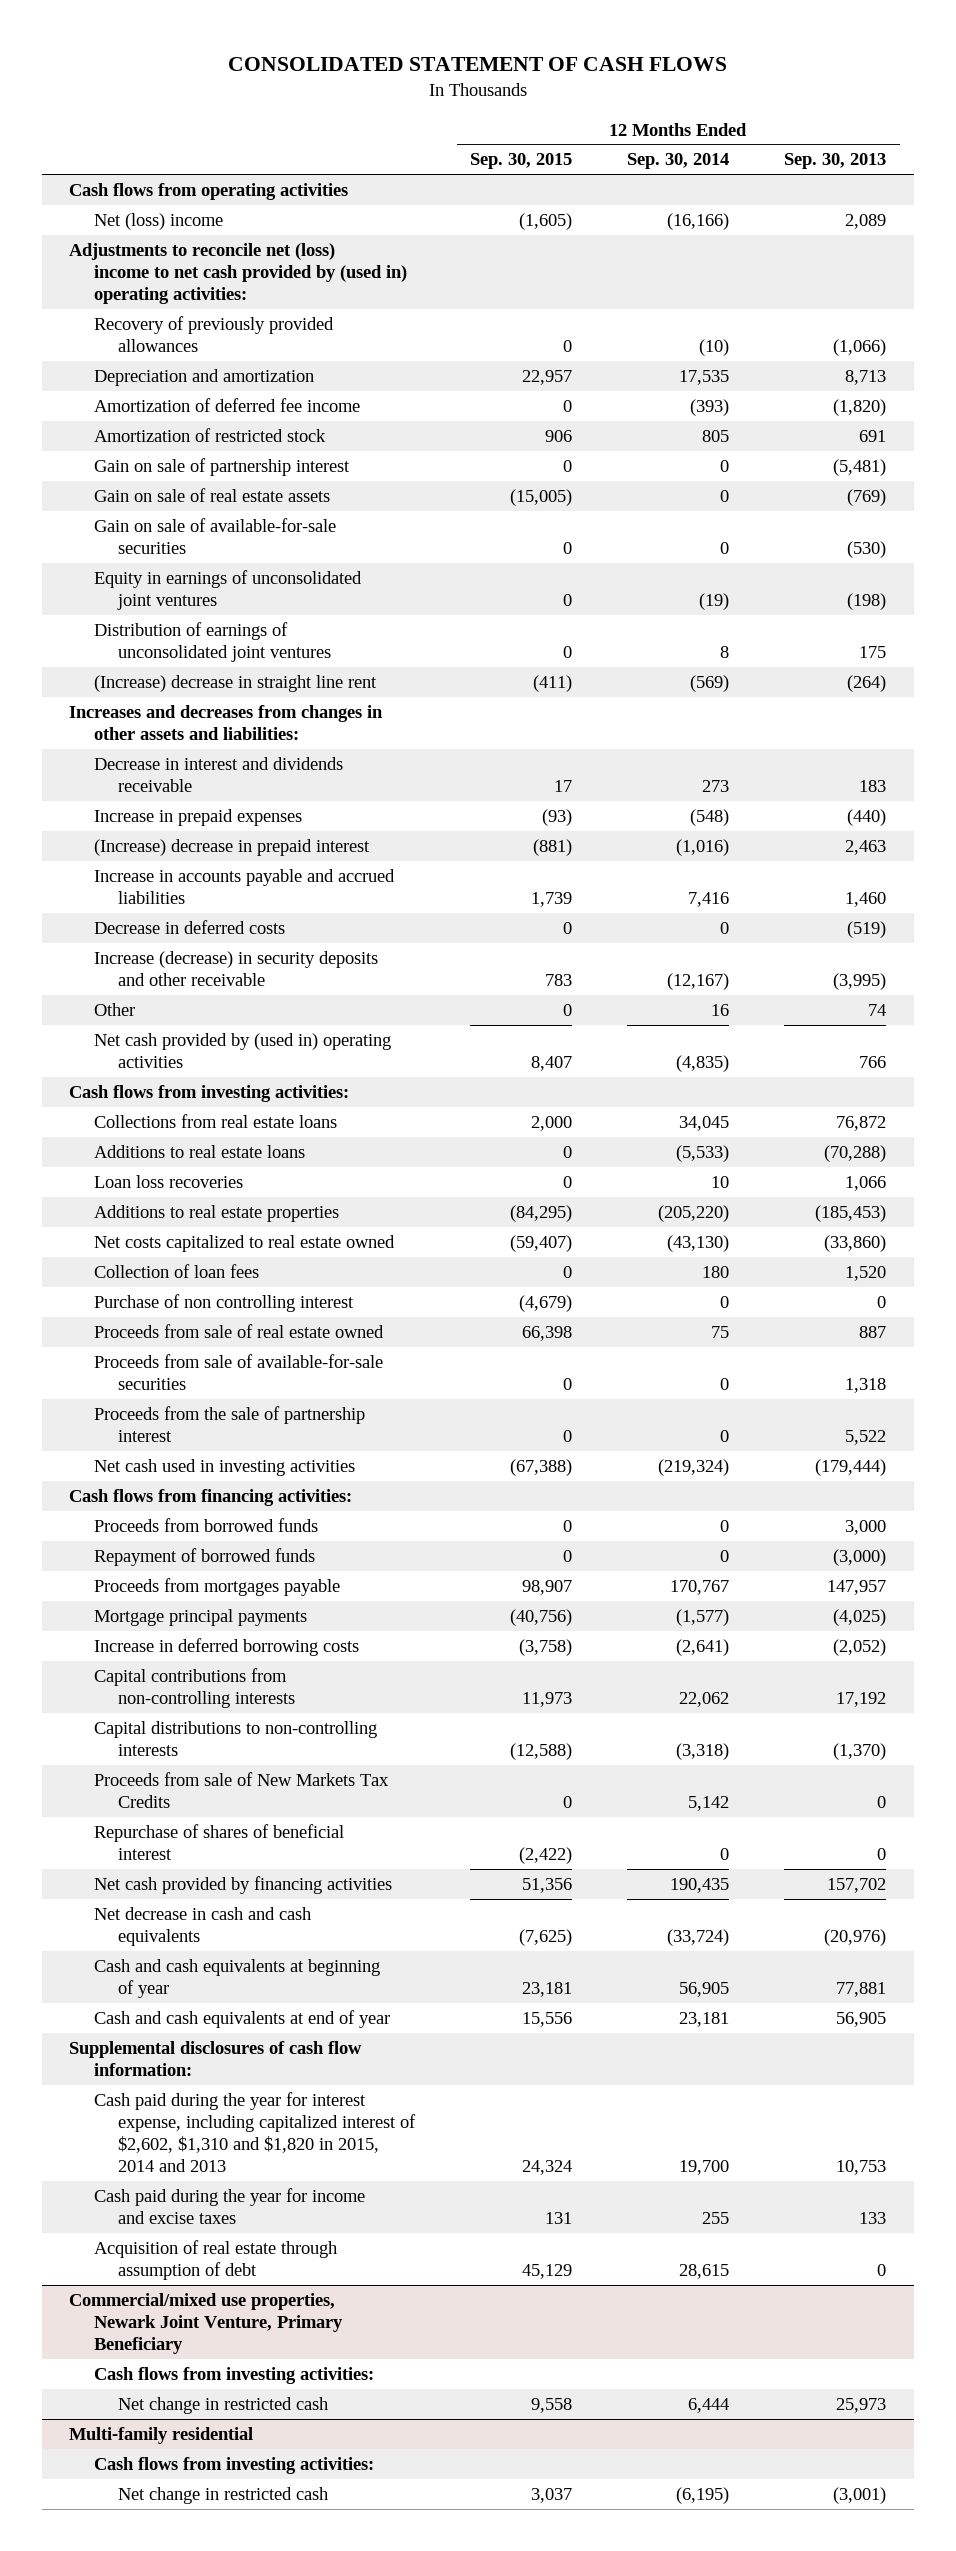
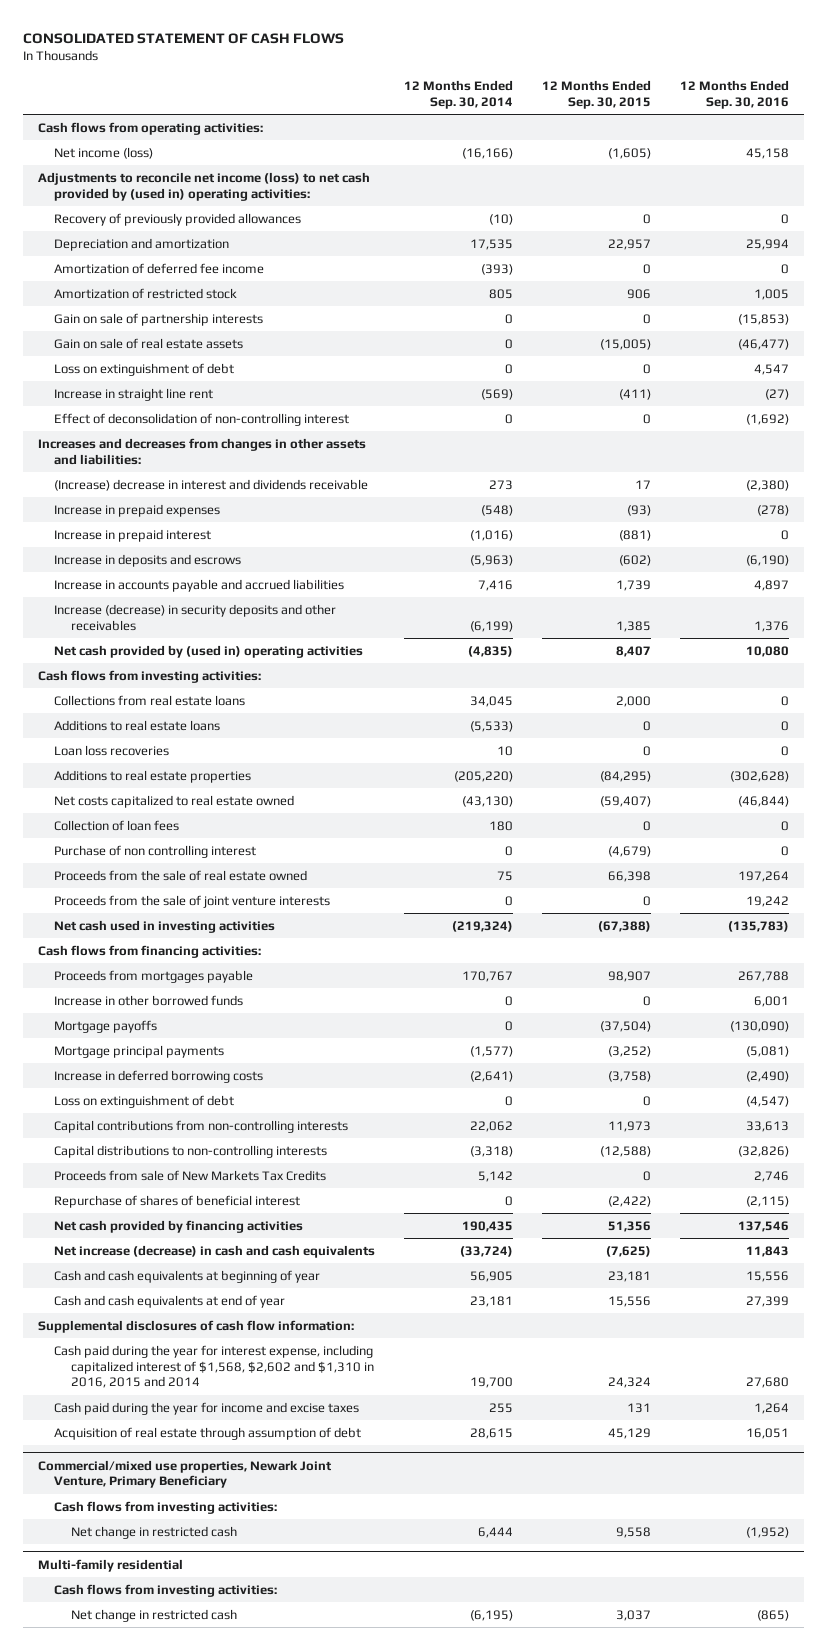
[784,153,887,170] Sep. 30, 2013 -> none
none -> [680,79,790,109] 12 Months Ended Sep. 30, 2016
[69,182,349,200] Cash flows from operating activities -> [37,121,263,135] Cash flows from operating activities:
[93,212,223,230] Net (loss) income -> [54,146,154,159] Net income (loss)
[69,242,407,305] Adjustments to reconcile net (loss) income to net cash provided by (used in) operating activities: -> [37,171,370,201] Adjustments to reconcile net income (loss) to net cash provided by (used in) operating activities:
[93,457,350,476] Gain on sale of partnership interest -> [54,312,264,326] Gain on sale of partnership interests
[93,517,336,555] Gain on sale of available-for-sale securities -> none
[93,569,362,611] Equity in earnings of unconsolidated joint ventures -> none
[93,621,332,663] Distribution of earnings of unconsolidated joint ventures -> none
none -> [54,362,235,376] Loss on extinguishment of debt
[93,674,377,692] (Increase) decrease in straight line rent -> [54,387,214,401] Increase in straight line rent
none -> [54,412,350,426] Effect of deconsolidation of non-controlling interest
[93,756,343,793] Decrease in interest and dividends receivable -> [54,478,369,491] (Increase) decrease in interest and dividends receivable
[93,838,370,856] (Increase) decrease in prepaid interest -> [54,528,212,542] Increase in prepaid interest
none -> [54,553,242,567] Increase in deposits and escrows
[93,919,285,934] Decrease in deferred costs -> none
[93,1002,135,1016] Other -> none
[93,950,378,987] Increase (decrease) in security deposits and other receivable -> [54,603,337,631] Increase (decrease) in security deposits and other receivables
[545,974,573,987] 783 -> [616,620,652,632] 1,385
[667,973,730,991] (12,167) -> [470,620,514,632] (6,199)
[93,1353,383,1391] Proceeds from sale of available-for-sale securities -> none
[93,1323,384,1338] Proceeds from sale of real estate owned -> [54,869,308,881] Proceeds from the sale of real estate owned
[93,1405,365,1443] Proceeds from the sale of partnership interest -> [54,894,331,908] Proceeds from the sale of joint venture interests
[93,1517,318,1532] Proceeds from borrowed funds -> none
[93,1547,315,1566] Repayment of borrowed funds -> none
none -> [54,994,244,1006] Increase in other borrowed funds
none -> [54,1019,158,1033] Mortgage payoffs
[510,1608,573,1626] (40,756) -> [608,1045,652,1057] (3,252)
none -> [54,1094,235,1108] Loss on extinguishment of debt
[93,1906,311,1947] Net decrease in cash and cash equivalents -> [54,1244,376,1258] Net increase (decrease) in cash and cash equivalents
[93,2091,417,2173] Cash paid during the year for interest expense, including capitalized interest of $2,602, $1,310 and $1,820 in 2015, 2014 and 2013 -> [54,1344,374,1389] Cash paid during the year for interest expense, including capitalized interest of $1,568, $2,602 and $1,310 in 2016, 2015 and 2014

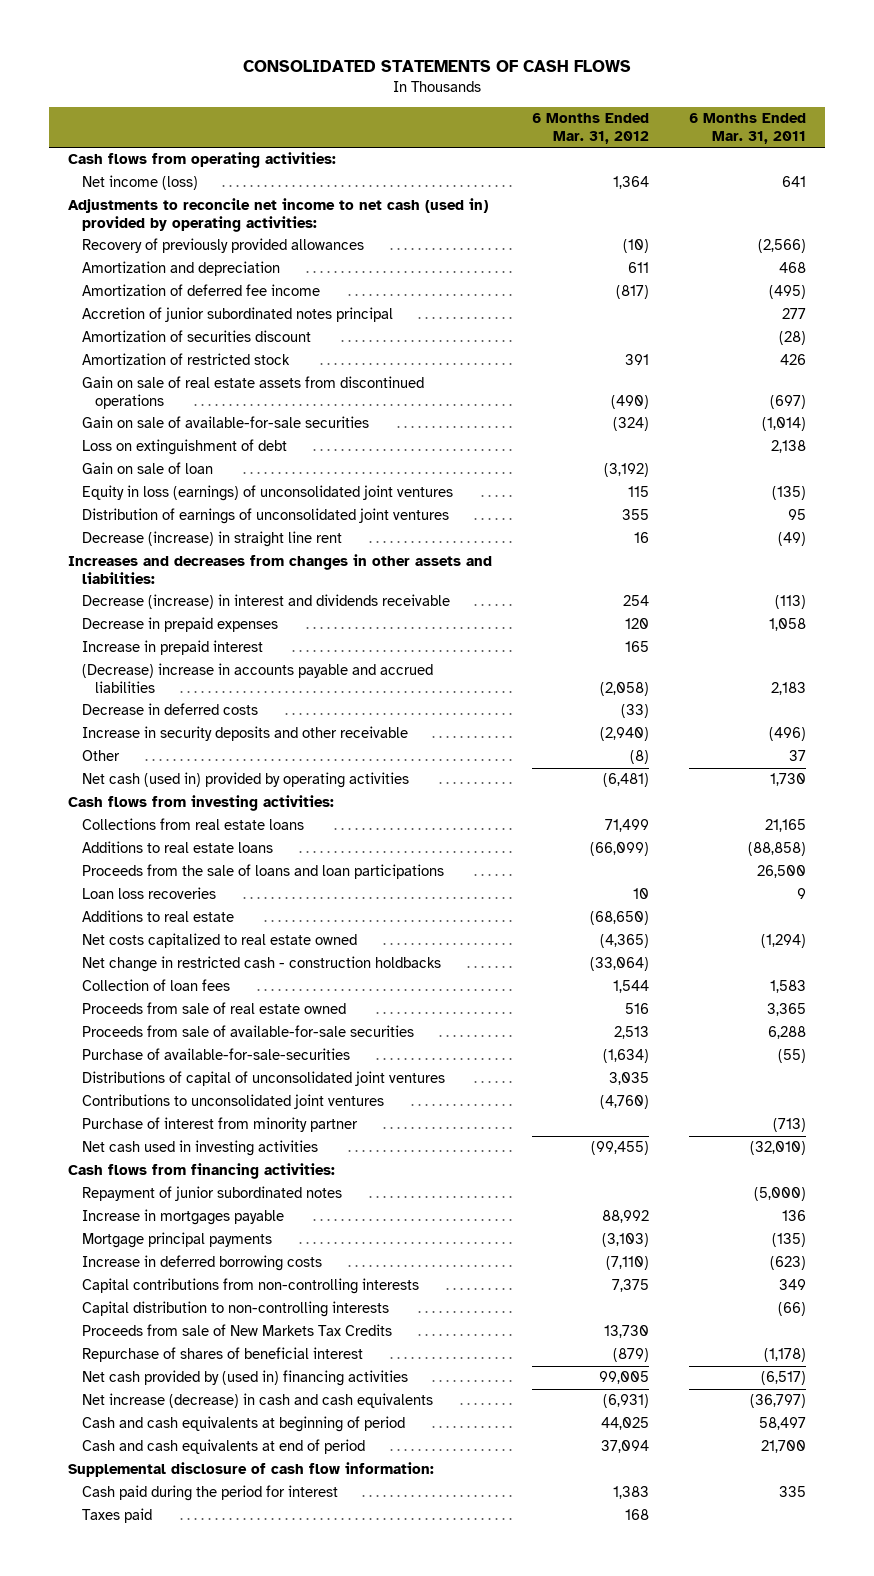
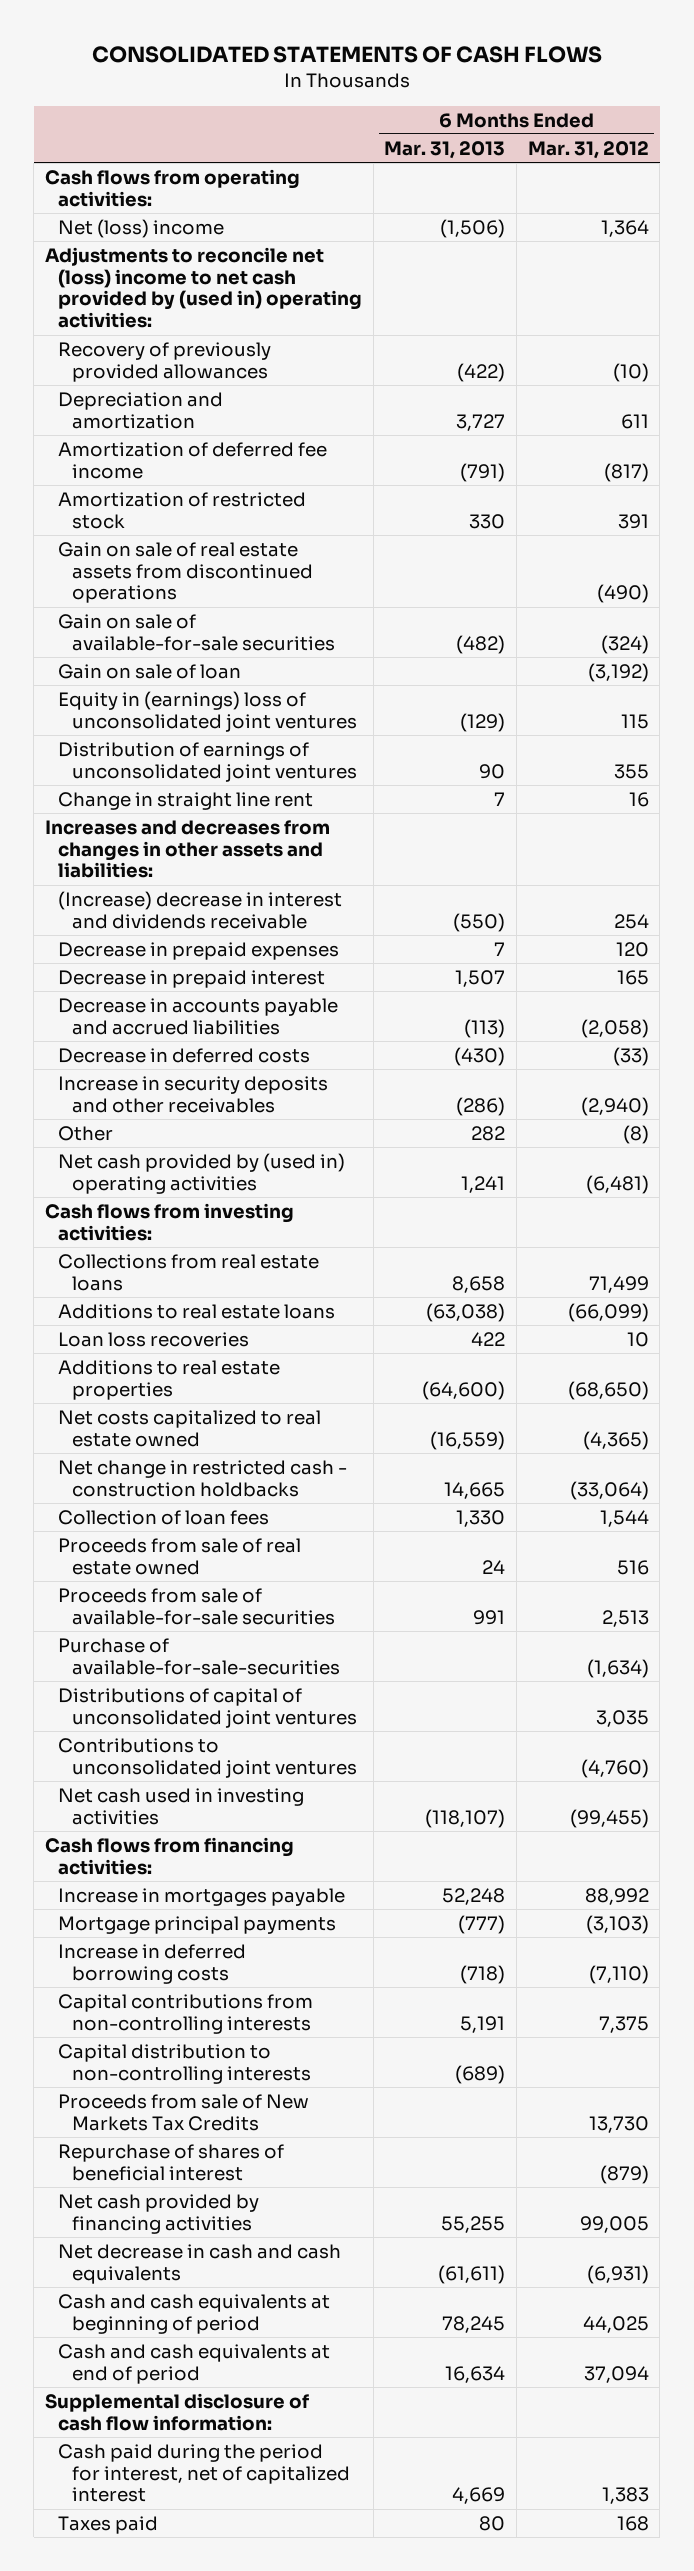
[688,113,806,144] 6 Months Ended Mar. 31, 2011 -> none
none -> [384,140,506,159] Mar. 31, 2013
[81,175,198,191] Net income (loss) -> [58,218,225,238] Net (loss) income
[68,198,489,233] Adjustments to reconcile net income to net cash (used in) provided by operating activities: -> [44,246,363,329] Adjustments to reconcile net (loss) income to net cash provided by (used in) operating activities:
[81,261,280,277] Amortization and depreciation -> [58,391,224,429] Depreciation and amortization
[81,307,393,323] Accretion of junior subordinated notes principal -> none
[81,330,311,343] Amortization of securities discount -> none
[81,439,287,456] Loss on extinguishment of debt -> none
[81,485,453,502] Equity in loss (earnings) of unconsolidated joint ventures -> [58,690,357,732] Equity in (earnings) loss of unconsolidated joint ventures
[81,531,342,548] Decrease (increase) in straight line rent -> [58,791,314,810] Change in straight line rent
[81,594,450,610] Decrease (increase) in interest and dividends receivable -> [58,890,343,929] (Increase) decrease in interest and dividends receivable
[81,640,263,656] Increase in prepaid interest -> [58,969,326,988] Decrease in prepaid interest
[81,663,433,694] (Decrease) increase in accounts payable and accrued liabilities -> [58,997,339,1035] Decrease in accounts payable and accrued liabilities
[81,726,408,742] Increase in security deposits and other receivable -> [58,1075,329,1113] Increase in security deposits and other receivables
[81,772,409,789] Net cash (used in) provided by operating activities -> [58,1152,346,1194] Net cash provided by (used in) operating activities
[81,864,444,880] Proceeds from the sale of loans and loan participations -> none
[81,910,234,923] Additions to real estate -> [58,1359,281,1400] Additions to real estate properties
[81,1117,358,1133] Purchase of interest from minority partner -> none
[81,1186,342,1202] Repayment of junior subordinated notes -> none
[81,1370,408,1387] Net cash provided by (used in) financing activities -> [58,2193,260,2234] Net cash provided by financing activities
[81,1393,433,1409] Net increase (decrease) in cash and cash equivalents -> [58,2243,342,2284] Net decrease in cash and cash equivalents
[81,1485,338,1502] Cash paid during the period for interest -> [58,2443,350,2503] Cash paid during the period for interest, net of capitalized interest

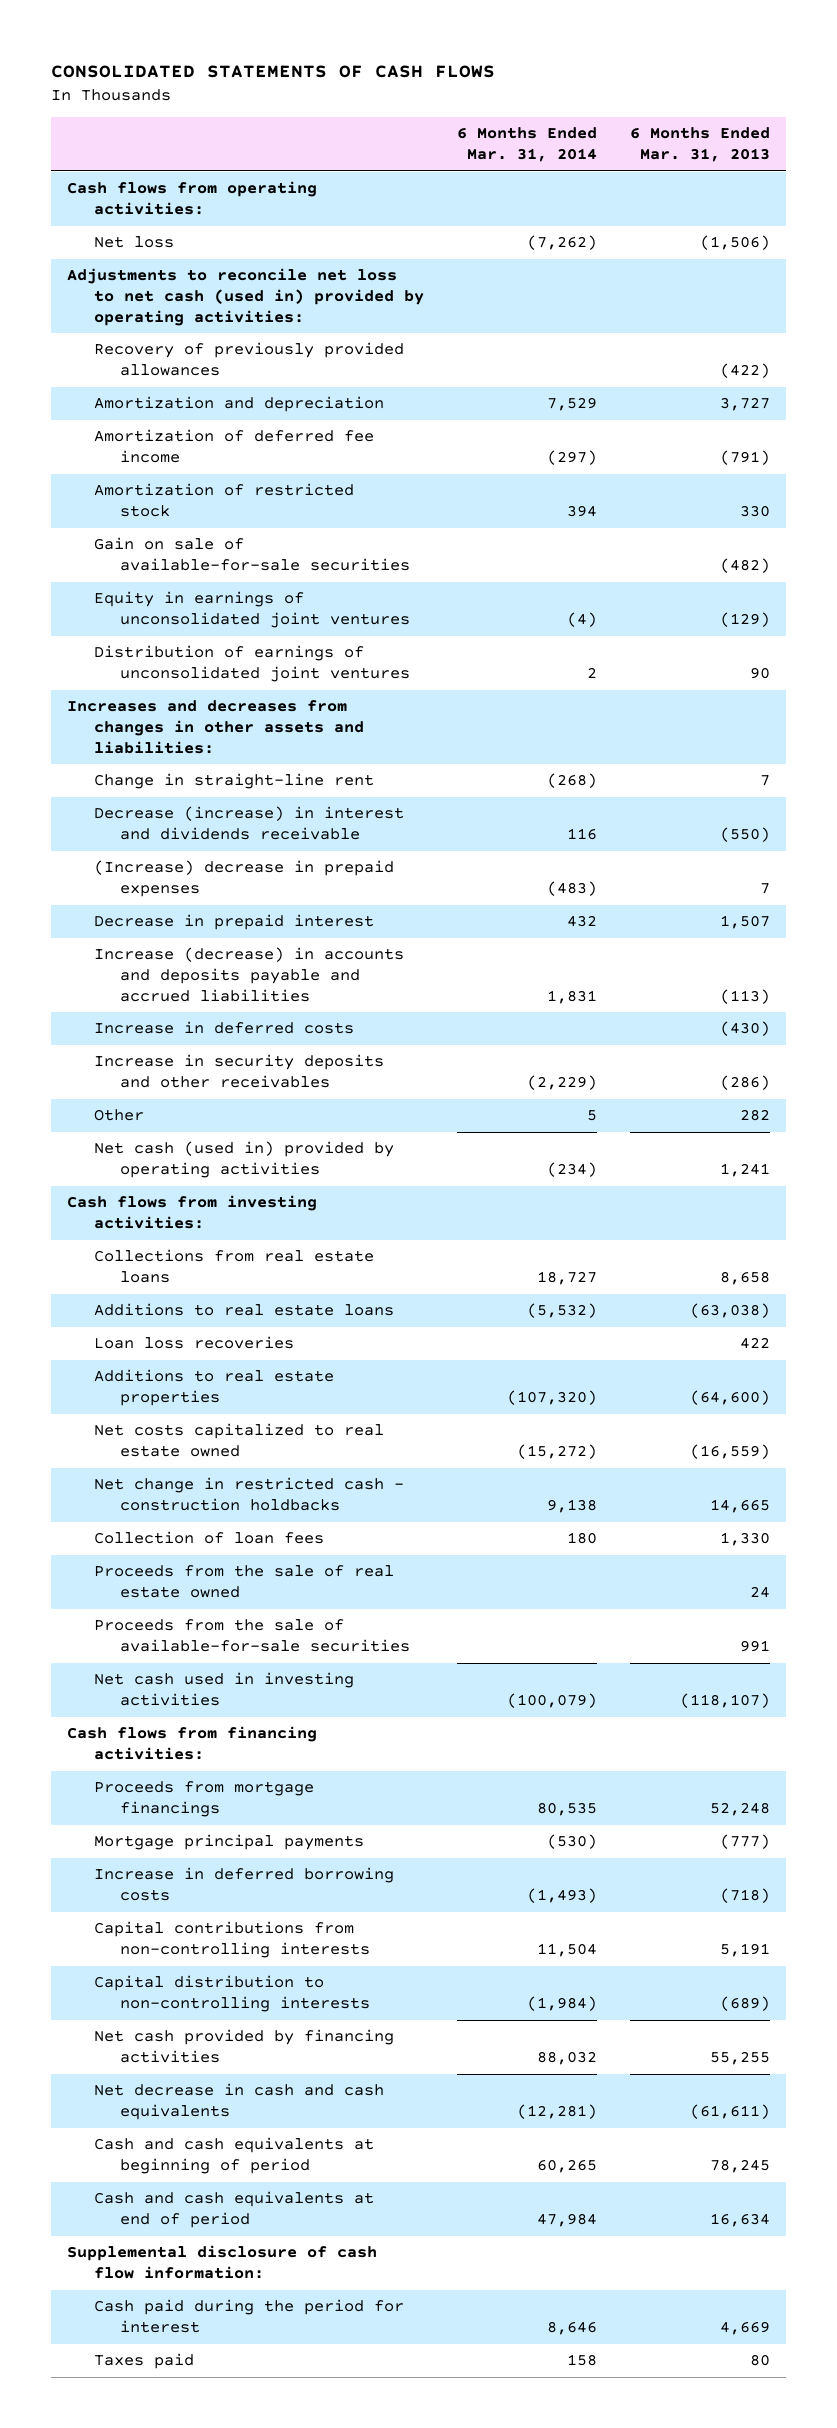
[527,140,649,159] Mar. 31, 2012 -> none
none -> [456,127,597,163] 6 Months Ended Mar. 31, 2014
[58,218,225,238] Net (loss) income -> [93,236,174,249] Net loss
[44,246,363,329] Adjustments to reconcile net (loss) income to net cash provided by (used in) operating activities: -> [67,268,424,327] Adjustments to reconcile net loss to net cash (used in) provided by operating activities:
[58,391,224,429] Depreciation and amortization -> [93,396,384,413] Amortization and depreciation
[58,541,313,604] Gain on sale of real estate assets from discontinued operations -> none
[58,663,242,679] Gain on sale of loan -> none
[58,690,357,732] Equity in (earnings) loss of unconsolidated joint ventures -> [93,591,411,629] Equity in earnings of unconsolidated joint ventures
[58,791,314,810] Change in straight line rent -> none
none -> [93,773,374,790] Change in straight-line rent
[58,890,343,929] (Increase) decrease in interest and dividends receivable -> [93,806,404,841] Decrease (increase) in interest and dividends receivable
[58,941,340,960] Decrease in prepaid expenses -> [93,860,394,898] (Increase) decrease in prepaid expenses
[58,997,339,1035] Decrease in accounts payable and accrued liabilities -> [93,947,404,1003] Increase (decrease) in accounts and deposits payable and accrued liabilities
[58,1047,311,1063] Decrease in deferred costs -> [93,1021,354,1035] Increase in deferred costs
[58,1152,346,1194] Net cash provided by (used in) operating activities -> [93,1141,394,1179] Net cash (used in) provided by operating activities
[58,1637,340,1675] Purchase of available-for-sale-securities -> none
[58,1687,357,1728] Distributions of capital of unconsolidated joint ventures -> none
[58,1737,357,1778] Contributions to unconsolidated joint ventures -> none
[58,1537,302,1575] Proceeds from sale of real estate owned -> [93,1565,394,1599] Proceeds from the sale of real estate owned
[58,1587,335,1625] Proceeds from sale of available-for-sale securities -> [93,1619,411,1653] Proceeds from the sale of available-for-sale securities
[58,1887,346,1906] Increase in mortgages payable -> [93,1781,314,1818] Proceeds from mortgage financings
[58,2093,310,2131] Proceeds from sale of New Markets Tax Credits -> none
[58,2143,285,2181] Repurchase of shares of beneficial interest -> none
[58,2443,350,2503] Cash paid during the period for interest, net of capitalized interest -> [93,2299,404,2334] Cash paid during the period for interest

